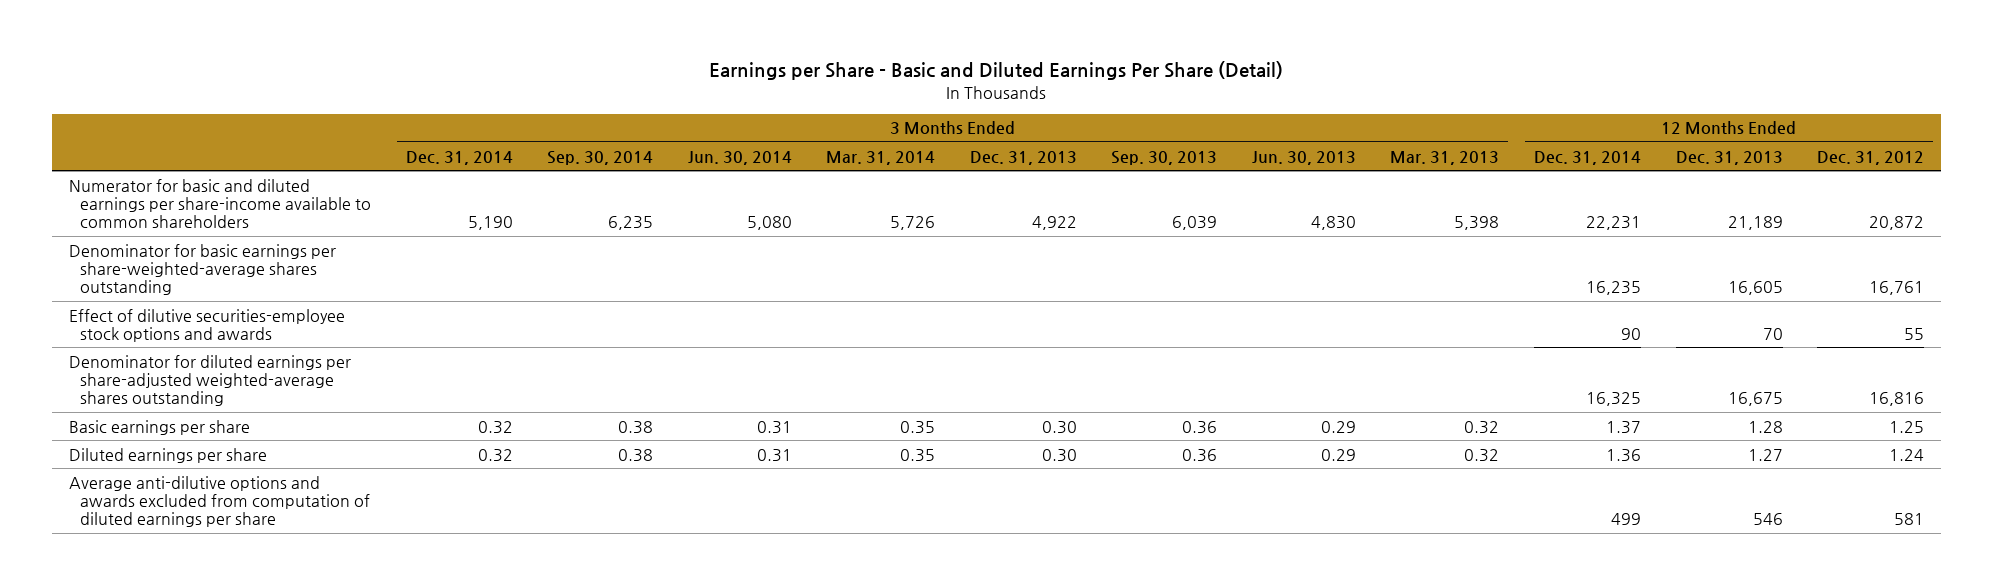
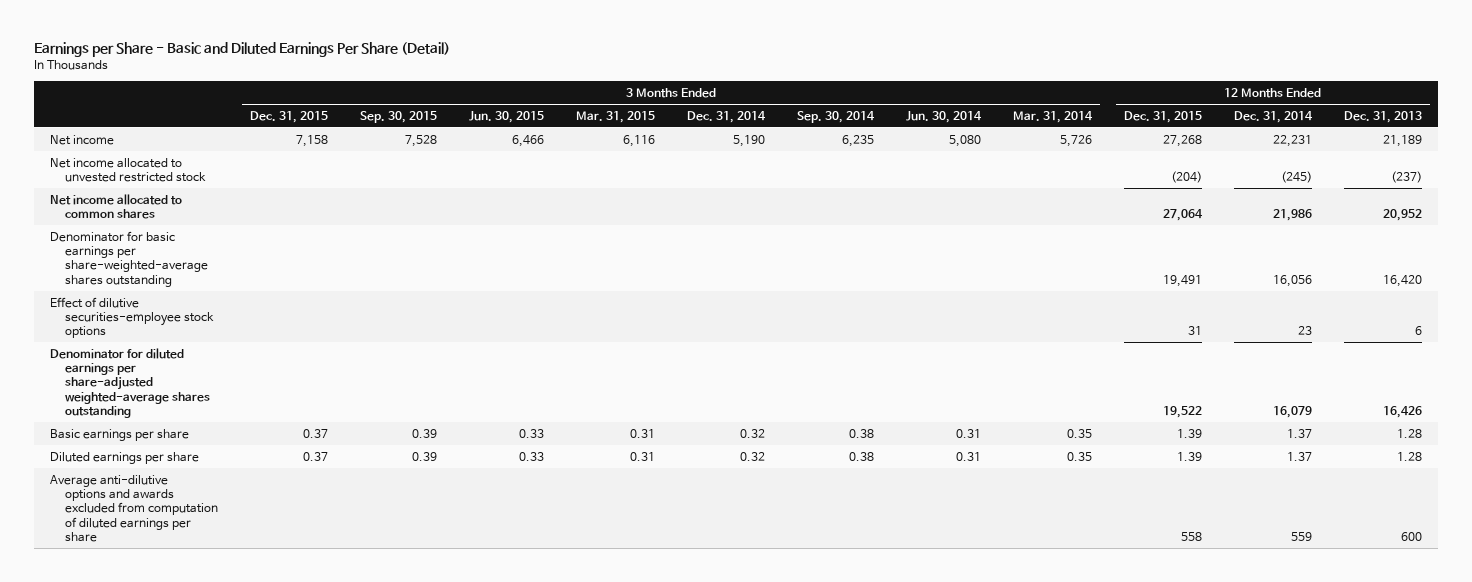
[969,150,1077,165] Dec. 31, 2013 -> none
[1111,150,1218,165] Sep. 30, 2013 -> none
[1251,150,1356,165] Jun. 30, 2013 -> none
[1390,150,1500,165] Mar. 31, 2013 -> none
[1817,150,1925,165] Dec. 31, 2012 -> none
none -> [249,110,328,123] Dec. 31, 2015
none -> [359,110,437,123] Sep. 30, 2015
none -> [468,110,544,123] Jun. 30, 2015
none -> [575,110,655,123] Mar. 31, 2015
none -> [1123,110,1202,123] Dec. 31, 2015
[68,178,372,229] Numerator for basic and diluted earnings per share-income available to common shareholders -> [49,134,114,145] Net income
none -> [49,157,206,183] Net income allocated to unvested restricted stock
none -> [49,193,182,220] Net income allocated to common shares
[1586,281,1642,296] 16,235 -> [1272,274,1312,287] 16,056
[1727,281,1783,296] 16,605 -> [1382,274,1422,287] 16,420
[68,308,345,343] Effect of dilutive securities-employee stock options and awards -> [49,296,214,339] Effect of dilutive securities-employee stock options
[1621,328,1642,341] 90 -> [1297,326,1312,336] 23
[1762,328,1783,341] 70 -> [1414,326,1422,336] 6
[1586,392,1642,407] 16,325 -> [1272,405,1312,418] 16,079
[1727,392,1783,407] 16,675 -> [1382,405,1422,418] 16,426
[1606,448,1642,462] 1.36 -> [1286,451,1312,461] 1.37
[1747,448,1783,461] 1.27 -> [1396,451,1422,461] 1.28
[1611,513,1642,526] 499 -> [1290,531,1312,541] 559
[1752,513,1783,526] 546 -> [1400,531,1422,541] 600

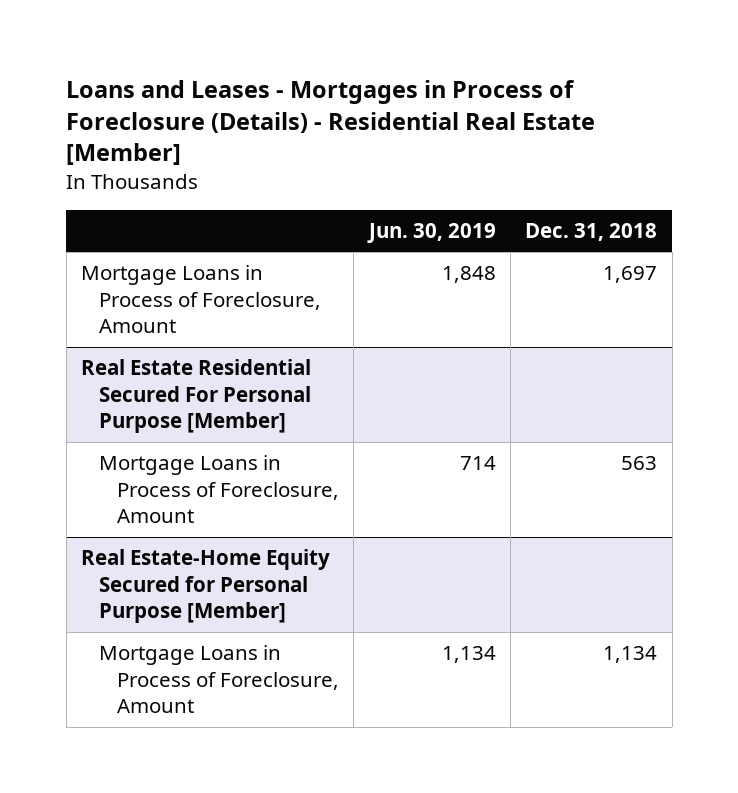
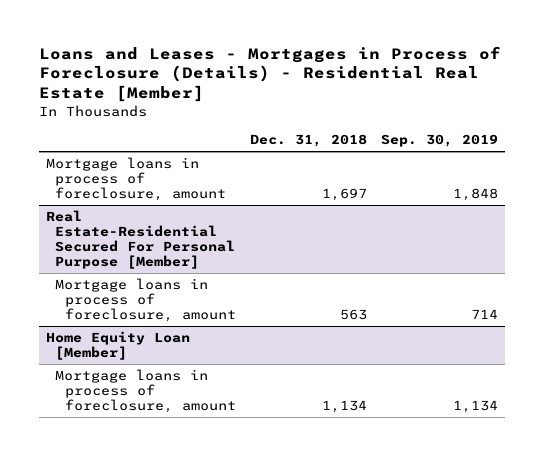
[366,222,496,243] Jun. 30, 2019 -> none
none -> [381,134,499,148] Sep. 30, 2019
[80,265,321,334] Mortgage Loans in Process of Foreclosure, Amount -> [45,156,227,201] Mortgage loans in process of foreclosure, amount
[80,359,311,434] Real Estate Residential Secured For Personal Purpose [Member] -> [45,209,236,269] Real Estate-Residential Secured For Personal Purpose [Member]
[98,455,340,524] Mortgage Loans in Process of Foreclosure, Amount -> [55,277,237,322] Mortgage loans in process of foreclosure, amount
[80,549,330,624] Real Estate-Home Equity Secured for Personal Purpose [Member] -> [45,330,190,360] Home Equity Loan [Member]
[98,645,340,714] Mortgage Loans in Process of Foreclosure, Amount -> [55,368,237,413] Mortgage loans in process of foreclosure, amount

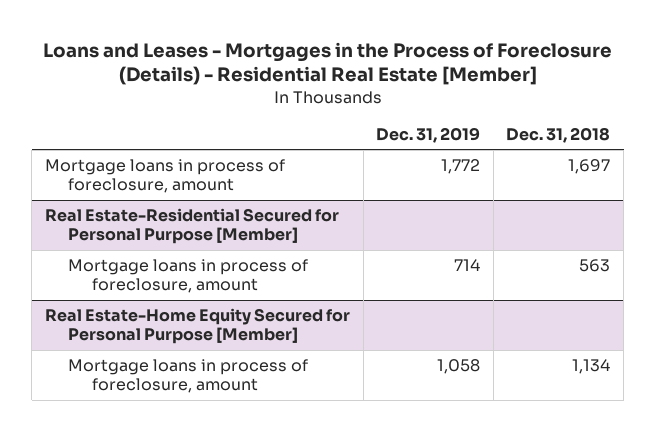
[38,45,501,103] Loans and Leases - Mortgages in Process of Foreclosure (Details) - Residential Real Estate [Member] -> [42,41,612,86] Loans and Leases - Mortgages in the Process of Foreclosure (Details) - Residential Real Estate [Member]
[381,134,499,148] Sep. 30, 2019 -> none
none -> [376,126,481,143] Dec. 31, 2019
[45,209,236,269] Real Estate-Residential Secured For Personal Purpose [Member] -> [44,207,339,245] Real Estate-Residential Secured for Personal Purpose [Member]
[45,330,190,360] Home Equity Loan [Member] -> none
none -> [44,307,350,345] Real Estate-Home Equity Secured for Personal Purpose [Member]

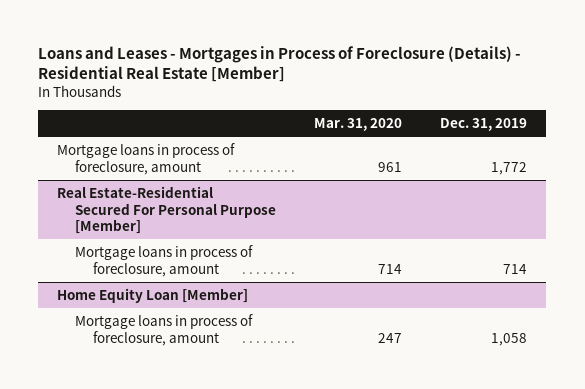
[42,41,612,86] Loans and Leases - Mortgages in the Process of Foreclosure (Details) - Residential Real Estate [Member] -> [38,45,522,83] Loans and Leases - Mortgages in Process of Foreclosure (Details) - Residential Real Estate [Member]
[506,126,611,143] Dec. 31, 2018 -> none
none -> [314,118,403,132] Mar. 31, 2020
[44,207,339,245] Real Estate-Residential Secured for Personal Purpose [Member] -> [57,185,277,235] Real Estate-Residential Secured For Personal Purpose [Member]
[44,307,350,345] Real Estate-Home Equity Secured for Personal Purpose [Member] -> none
none -> [57,287,249,303] Home Equity Loan [Member]

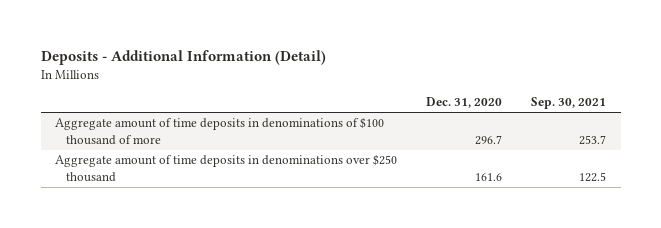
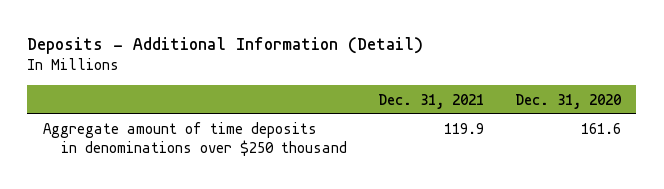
[531,97,607,110] Sep. 30, 2021 -> none
none -> [377,93,484,109] Dec. 31, 2021
[55,117,385,146] Aggregate amount of time deposits in denominations of $100 thousand of more -> none

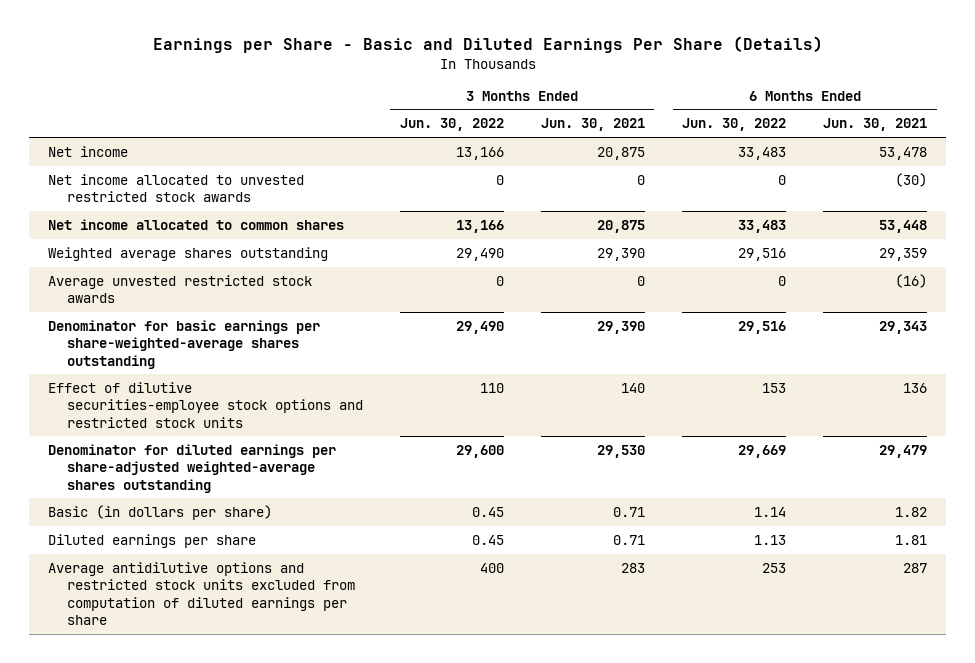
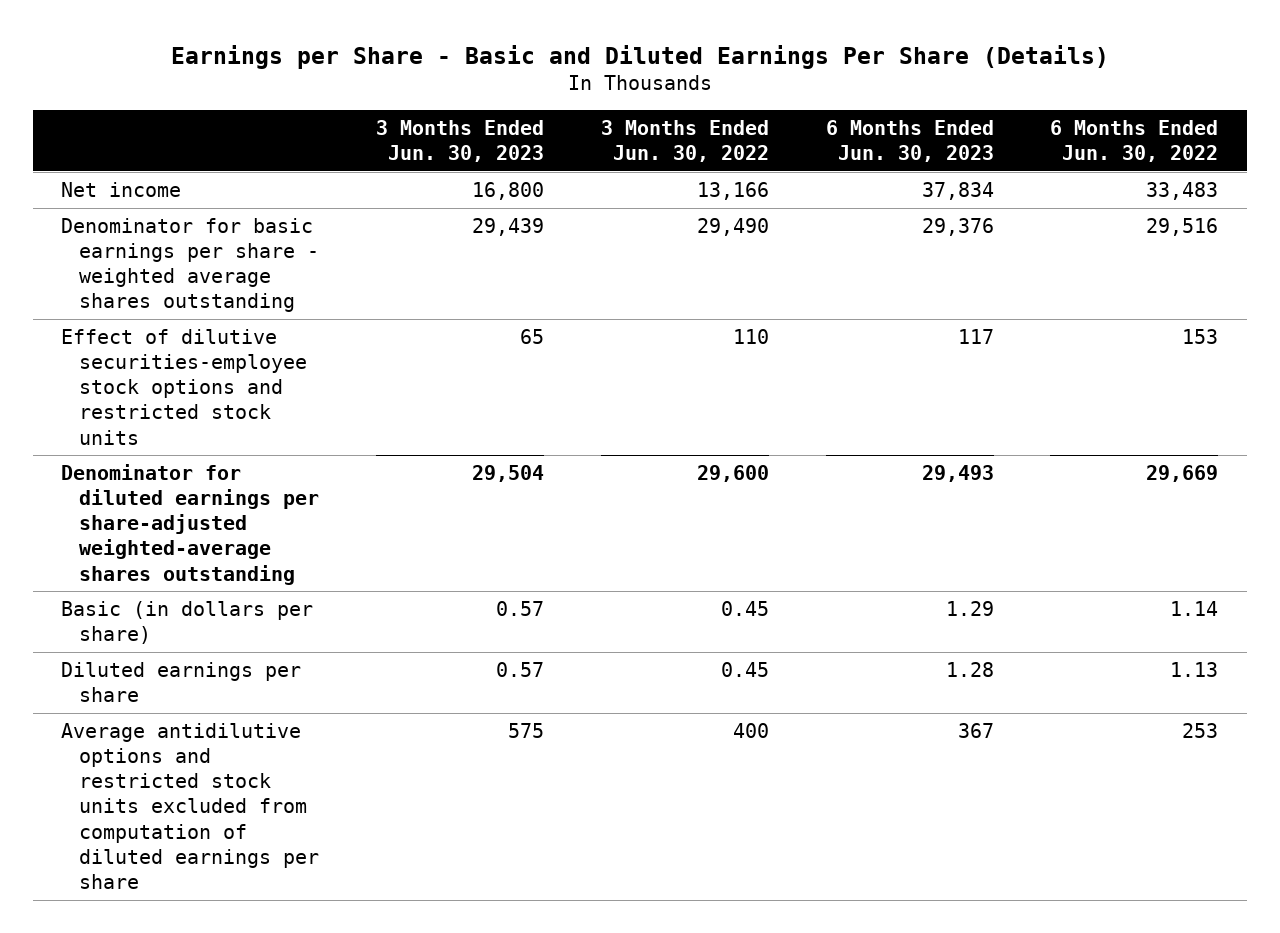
[540,118,645,132] Jun. 30, 2021 -> none
[823,118,928,132] Jun. 30, 2021 -> none
none -> [375,120,544,163] 3 Months Ended Jun. 30, 2023
none -> [825,120,994,163] 6 Months Ended Jun. 30, 2023
[47,173,304,203] Net income allocated to unvested restricted stock awards -> none
[47,218,344,230] Net income allocated to common shares -> none
[47,274,312,304] Average unvested restricted stock awards -> none
[47,319,320,369] Denominator for basic earnings per share-weighted-average shares outstanding -> none
[47,246,328,261] Weighted average shares outstanding -> [61,218,320,313] Denominator for basic earnings per share - weighted average shares outstanding

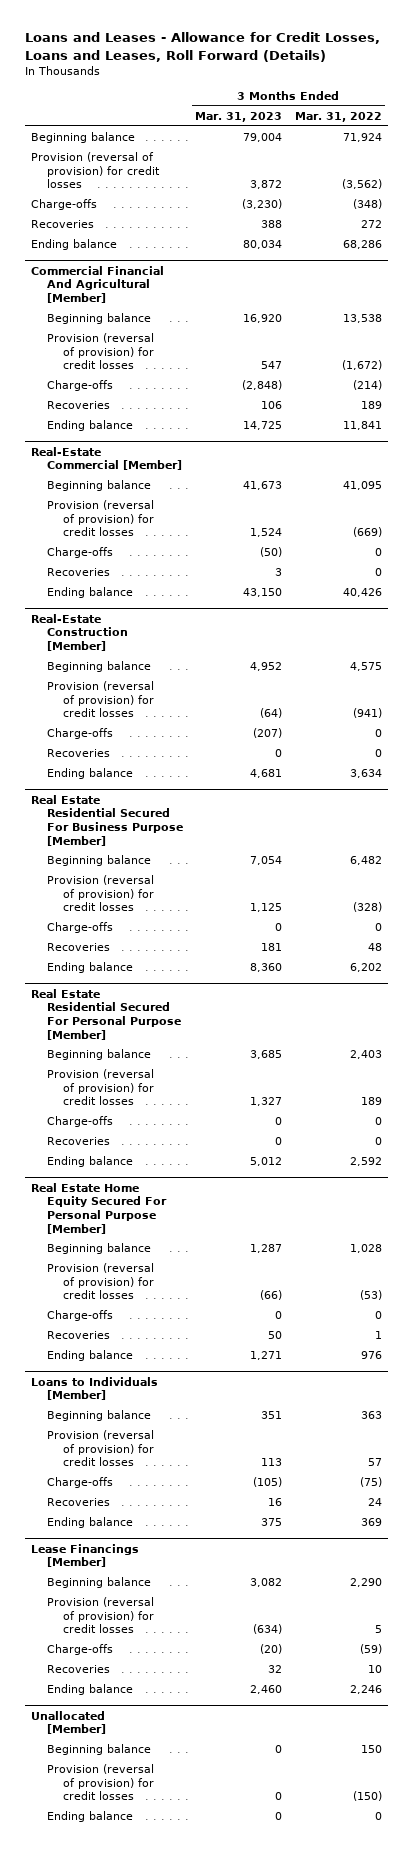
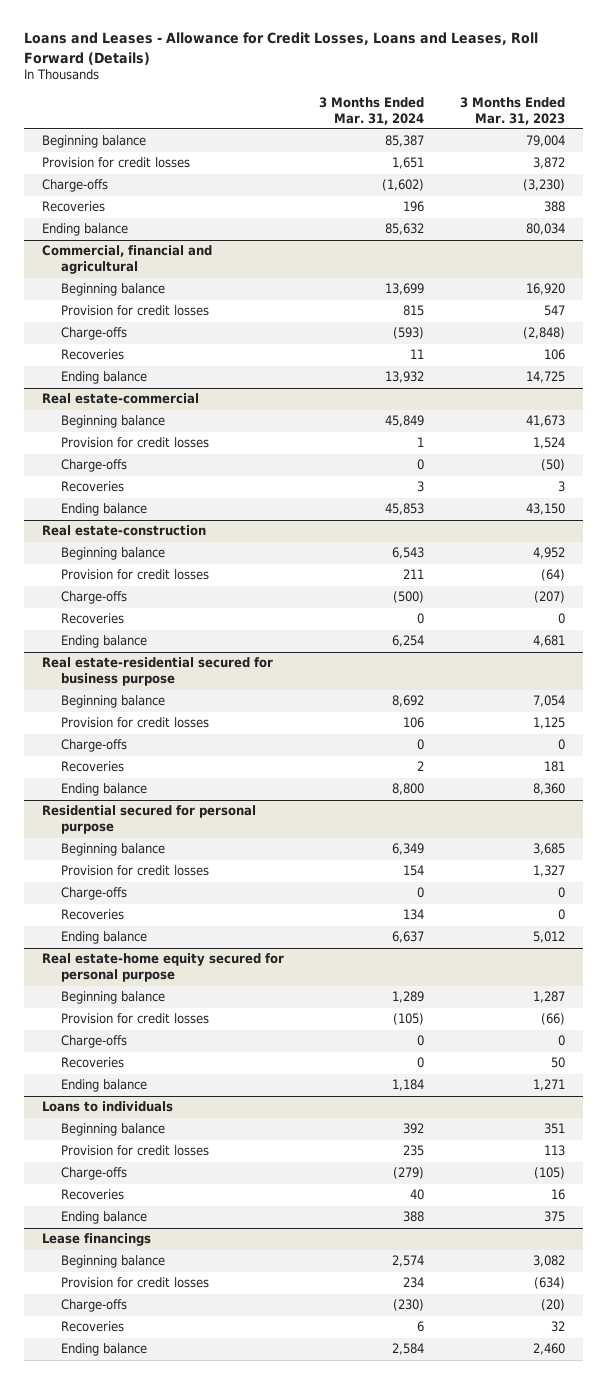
[294,111,382,122] Mar. 31, 2022 -> none
none -> [319,96,425,125] 3 Months Ended Mar. 31, 2024
[30,152,161,189] Provision (reversal of provision) for credit losses -> [42,157,191,169] Provision for credit losses
[30,265,164,303] Commercial Financial And Agricultural [Member] -> [42,245,213,275] Commercial, financial and agricultural
[47,333,155,370] Provision (reversal of provision) for credit losses -> [60,305,209,317] Provision for credit losses
[30,446,183,471] Real-Estate Commercial [Member] -> [42,393,200,405] Real estate-commercial
[47,500,155,537] Provision (reversal of provision) for credit losses -> [60,437,209,449] Provision for credit losses
[30,613,129,651] Real-Estate Construction [Member] -> [42,525,207,537] Real estate-construction
[47,681,155,718] Provision (reversal of provision) for credit losses -> [60,569,209,581] Provision for credit losses
[30,794,184,846] Real Estate Residential Secured For Business Purpose [Member] -> [42,657,274,687] Real estate-residential secured for business purpose
[47,875,155,912] Provision (reversal of provision) for credit losses -> [60,717,209,729] Provision for credit losses
[30,988,182,1040] Real Estate Residential Secured For Personal Purpose [Member] -> [42,805,257,835] Residential secured for personal purpose
[47,1069,155,1106] Provision (reversal of provision) for credit losses -> [60,865,209,877] Provision for credit losses
[30,1182,168,1234] Real Estate Home Equity Secured For Personal Purpose [Member] -> [42,953,285,983] Real estate-home equity secured for personal purpose
[47,1263,155,1300] Provision (reversal of provision) for credit losses -> [60,1013,209,1025] Provision for credit losses
[30,1376,158,1401] Loans to Individuals [Member] -> [42,1101,174,1113] Loans to individuals
[47,1430,155,1467] Provision (reversal of provision) for credit losses -> [60,1145,209,1157] Provision for credit losses
[30,1543,139,1568] Lease Financings [Member] -> [42,1233,152,1247] Lease financings
[47,1597,155,1634] Provision (reversal of provision) for credit losses -> [60,1277,209,1289] Provision for credit losses
[30,1710,107,1735] Unallocated [Member] -> none
[47,1744,152,1756] Beginning balance -> none
[47,1764,155,1801] Provision (reversal of provision) for credit losses -> none
[47,1811,134,1823] Ending balance -> none

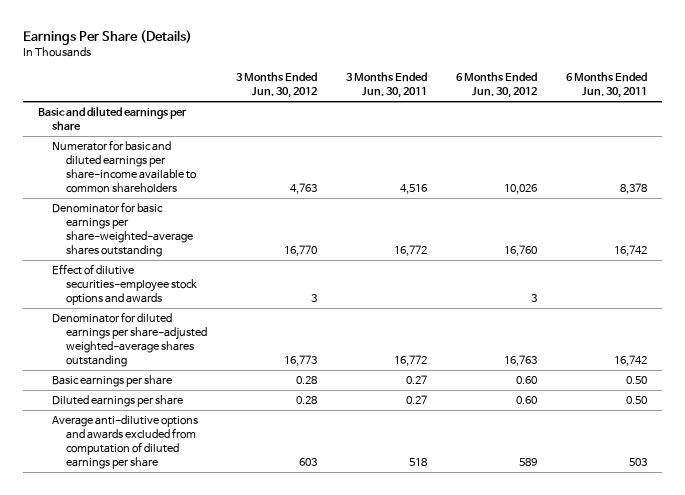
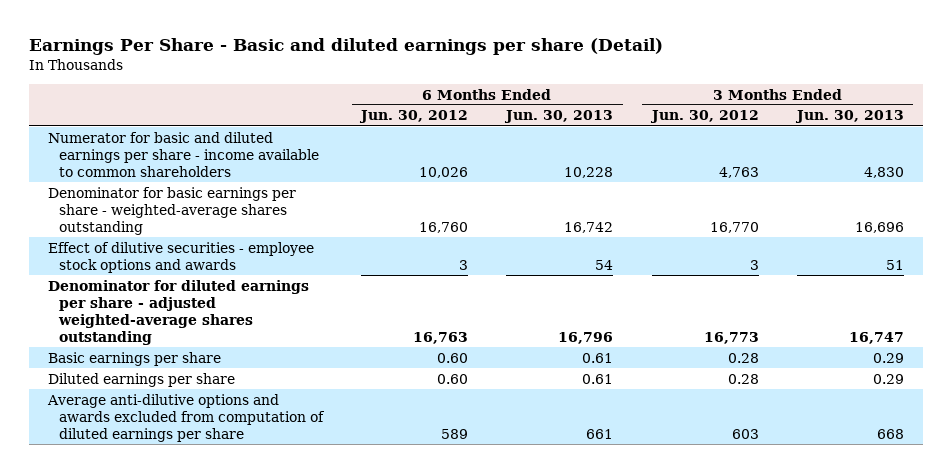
[23,29,193,45] Earnings Per Share (Details) -> [28,37,663,55] Earnings Per Share - Basic and diluted earnings per share (Detail)
[346,72,428,99] 3 Months Ended Jun. 30, 2011 -> none
[566,72,648,99] 6 Months Ended Jun. 30, 2011 -> none
none -> [504,110,614,124] Jun. 30, 2013
none -> [794,110,904,124] Jun. 30, 2013
[37,106,187,131] Basic and diluted earnings per share -> none
[51,140,196,193] Numerator for basic and diluted earnings per share-income available to common shareholders -> [47,131,319,177] Numerator for basic and diluted earnings per share - income available to common shareholders
[51,202,193,257] Denominator for basic earnings per share-weighted-average shares outstanding -> [47,186,296,235] Denominator for basic earnings per share - weighted-average shares outstanding
[51,264,197,305] Effect of dilutive securities-employee stock options and awards -> [47,241,314,273] Effect of dilutive securities - employee stock options and awards
[51,312,207,367] Denominator for diluted earnings per share-adjusted weighted-average shares outstanding -> [47,279,309,345] Denominator for diluted earnings per share - adjusted weighted-average shares outstanding

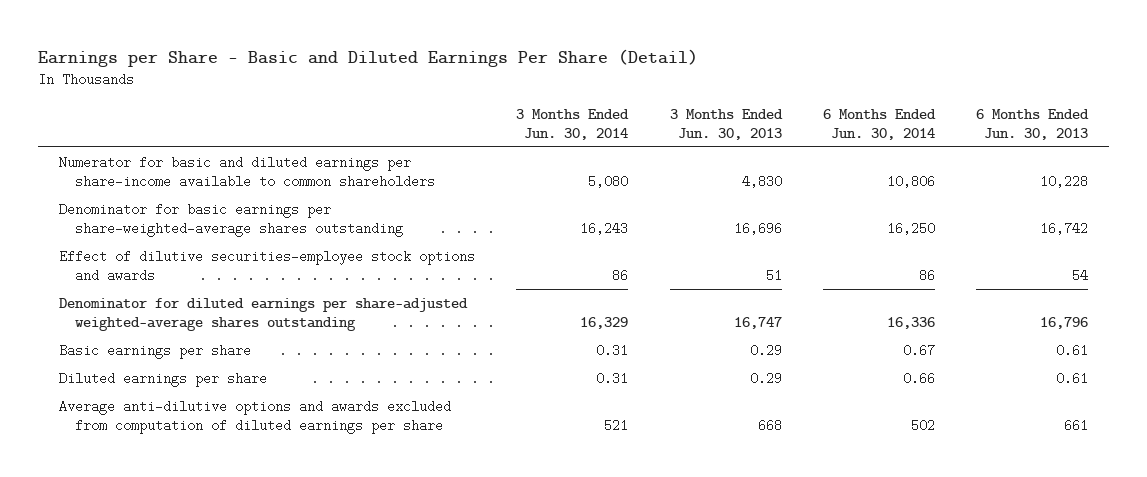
[28,37,663,55] Earnings Per Share - Basic and diluted earnings per share (Detail) -> [37,48,698,67] Earnings per Share - Basic and Diluted Earnings Per Share (Detail)
[359,110,469,124] Jun. 30, 2012 -> none
[649,110,759,124] Jun. 30, 2012 -> none
none -> [516,108,630,140] 3 Months Ended Jun. 30, 2014
none -> [822,108,936,140] 6 Months Ended Jun. 30, 2014
[47,131,319,177] Numerator for basic and diluted earnings per share - income available to common shareholders -> [58,155,435,188] Numerator for basic and diluted earnings per share-income available to common shareholders
[47,186,296,235] Denominator for basic earnings per share - weighted-average shares outstanding -> [58,202,403,237] Denominator for basic earnings per share-weighted-average shares outstanding
[47,241,314,273] Effect of dilutive securities - employee stock options and awards -> [58,249,475,282] Effect of dilutive securities-employee stock options and awards
[47,279,309,345] Denominator for diluted earnings per share - adjusted weighted-average shares outstanding -> [58,297,468,331] Denominator for diluted earnings per share-adjusted weighted-average shares outstanding

